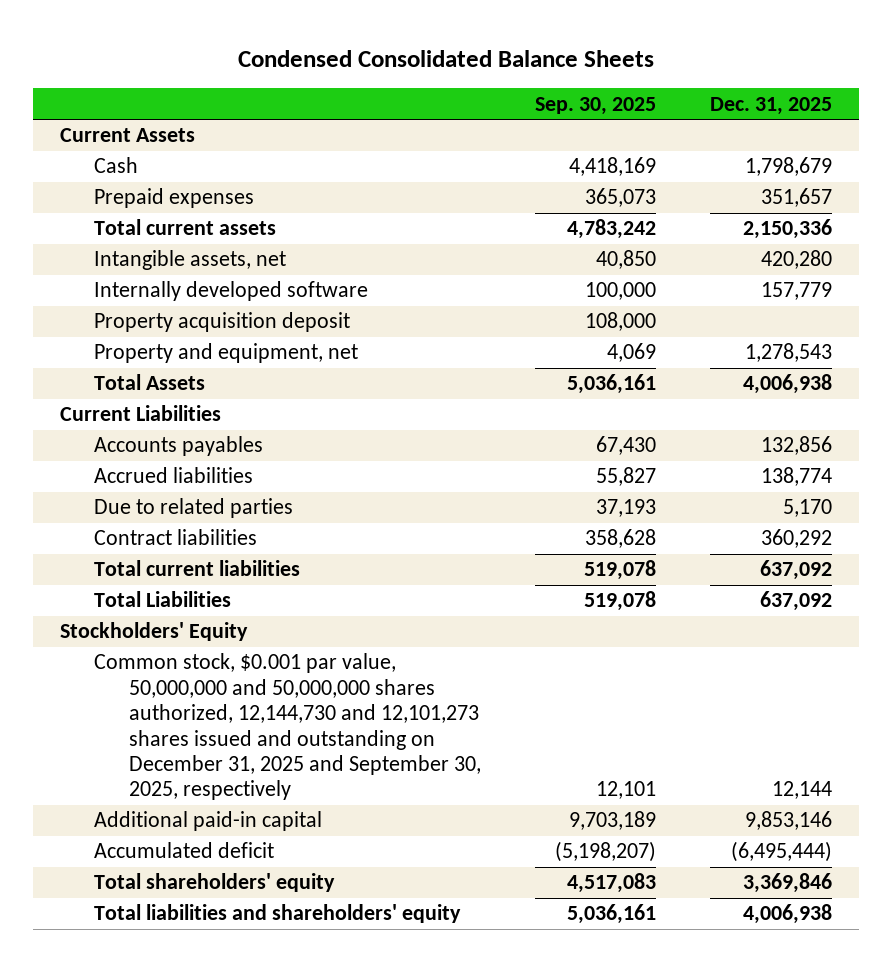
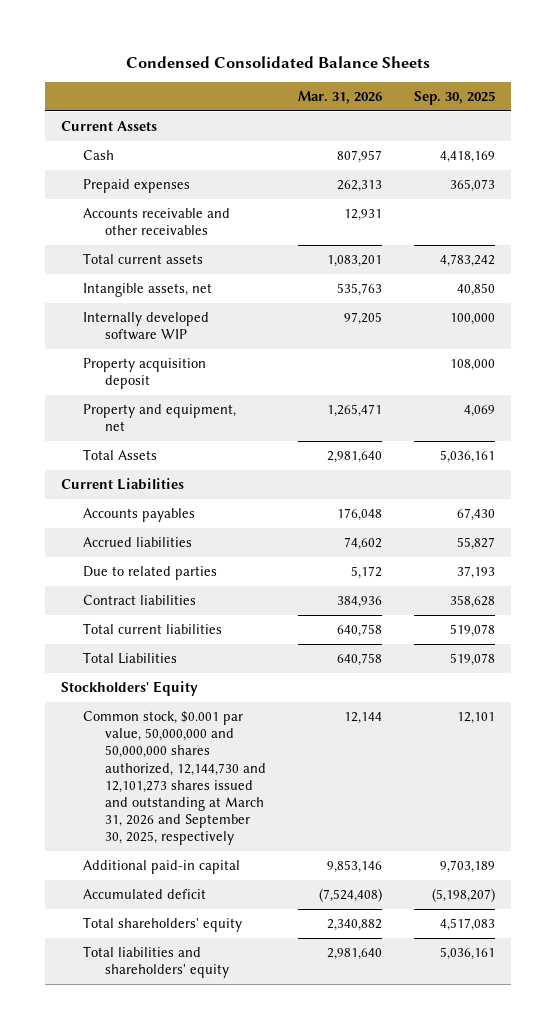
[709,96,832,115] Dec. 31, 2025 -> none
none -> [298,91,383,105] Mar. 31, 2026
none -> [82,208,230,236] Accounts receivable and other receivables
[94,281,369,302] Internally developed software -> [82,312,209,341] Internally developed software WIP
[94,653,481,801] Common stock, $0.001 par value, 50,000,000 and 50,000,000 shares authorized, 12,144,730 and 12,101,273 shares issued and outstanding on December 31, 2025 and September 30, 2025, respectively -> [82,711,266,846] Common stock, $0.001 par value, 50,000,000 and 50,000,000 shares authorized, 12,144,730 and 12,101,273 shares issued and outstanding at March 31, 2026 and September 30, 2025, respectively

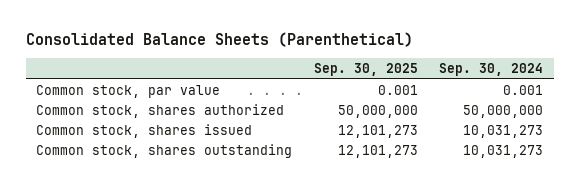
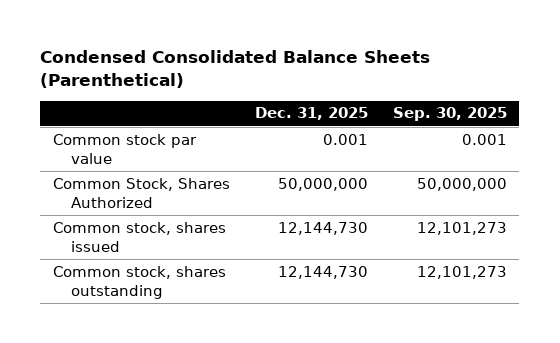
[25,32,413,48] Consolidated Balance Sheets (Parenthetical) -> [40,50,431,88] Condensed Consolidated Balance Sheets (Parenthetical)
[439,63,544,77] Sep. 30, 2024 -> none
none -> [254,107,368,121] Dec. 31, 2025
[36,84,221,98] Common stock, par value -> [52,133,197,164] Common stock par value
[36,103,285,118] Common stock, shares authorized -> [52,177,230,208] Common Stock, Shares Authorized

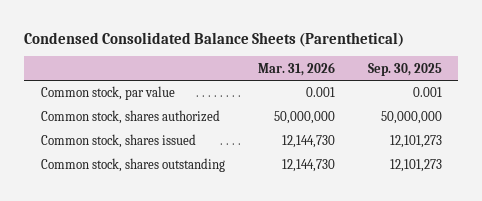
[254,107,368,121] Dec. 31, 2025 -> none
none -> [257,61,335,76] Mar. 31, 2026
[52,133,197,164] Common stock par value -> [40,86,175,101] Common stock, par value
[52,177,230,208] Common Stock, Shares Authorized -> [40,110,220,125] Common stock, shares authorized

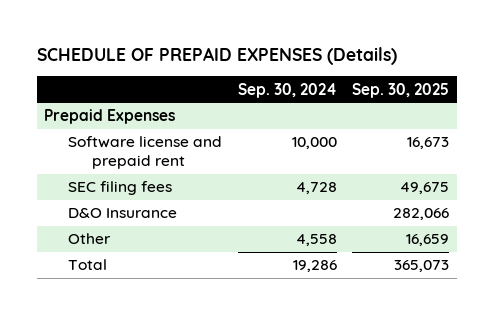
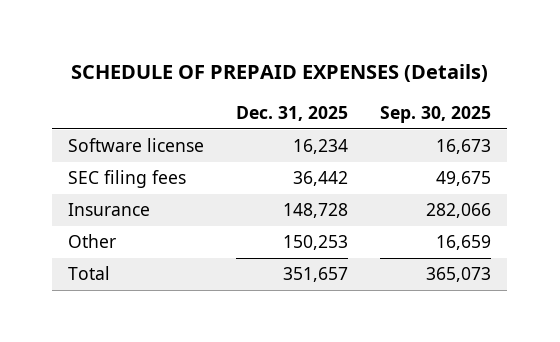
[237,82,337,98] Sep. 30, 2024 -> none
none -> [236,105,349,121] Dec. 31, 2025
[44,109,176,125] Prepaid Expenses -> none
[68,136,223,170] Software license and prepaid rent -> [68,138,205,153] Software license
[68,208,178,219] D&O Insurance -> [68,203,151,217] Insurance

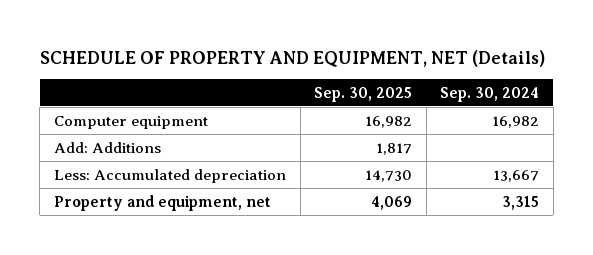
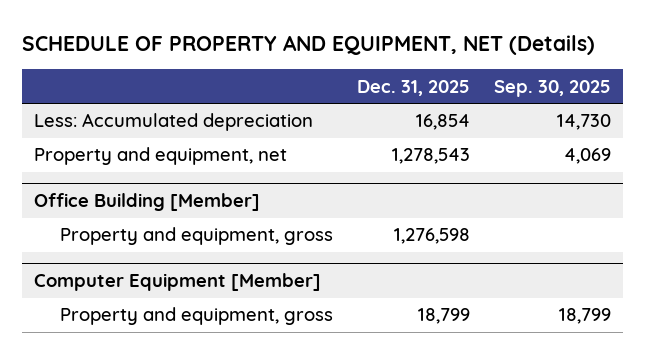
[440,86,540,102] Sep. 30, 2024 -> none
none -> [357,79,471,96] Dec. 31, 2025
[53,115,208,129] Computer equipment -> none
[53,141,161,153] Add: Additions -> none
none -> [34,193,261,212] Office Building [Member]
none -> [60,227,334,246] Property and equipment, gross
none -> [34,273,322,292] Computer Equipment [Member]
none -> [60,307,334,326] Property and equipment, gross

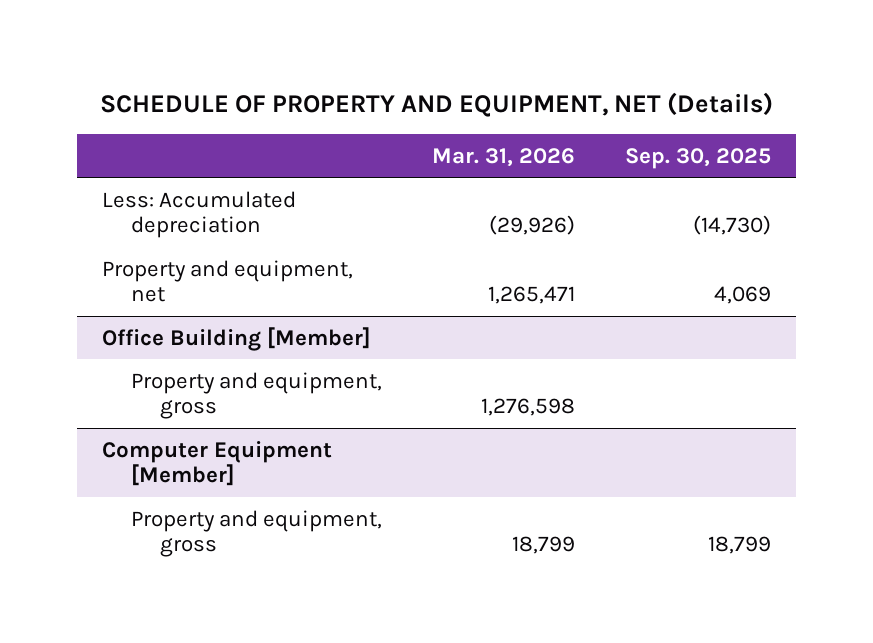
[357,79,471,96] Dec. 31, 2025 -> none
none -> [432,147,576,167] Mar. 31, 2026
[556,114,611,131] 14,730 -> [693,215,772,236] (14,730)

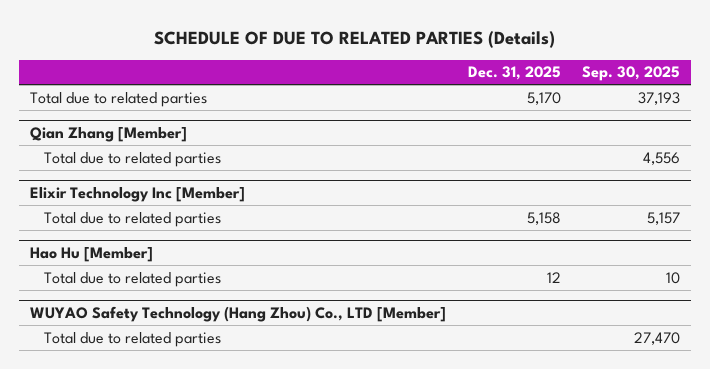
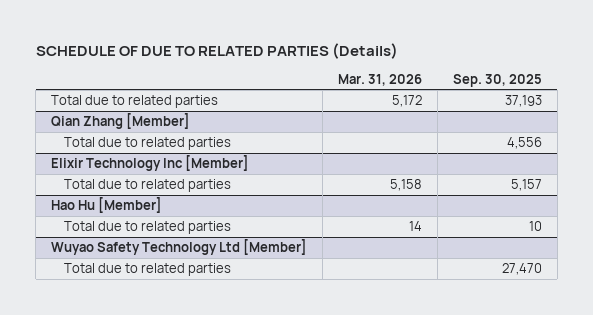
[467,66,561,81] Dec. 31, 2025 -> none
none -> [338,73,423,86] Mar. 31, 2026
[29,305,446,322] WUYAO Safety Technology (Hang Zhou) Co., LTD [Member] -> [51,239,308,256] Wuyao Safety Technology Ltd [Member]

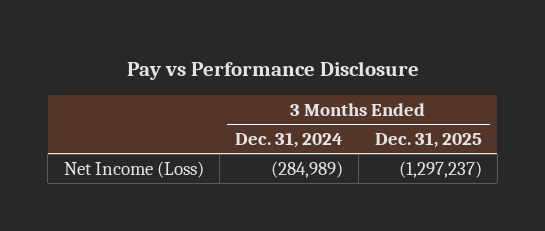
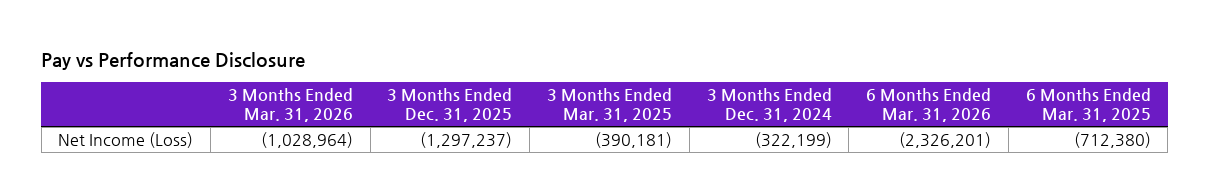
none -> [227,88,353,123] 3 Months Ended Mar. 31, 2026
none -> [547,88,673,123] 3 Months Ended Mar. 31, 2025
none -> [866,88,992,123] 6 Months Ended Mar. 31, 2026
none -> [1025,88,1151,123] 6 Months Ended Mar. 31, 2025
[271,160,344,178] (284,989) -> [754,132,832,149] (322,199)

